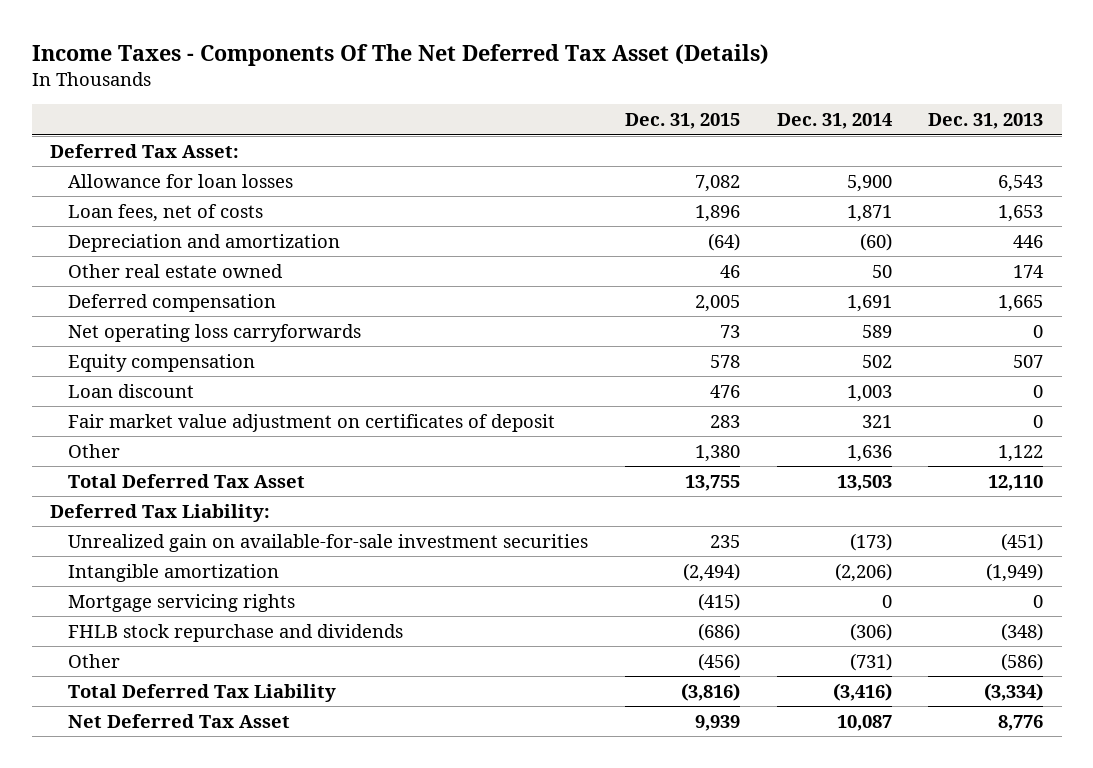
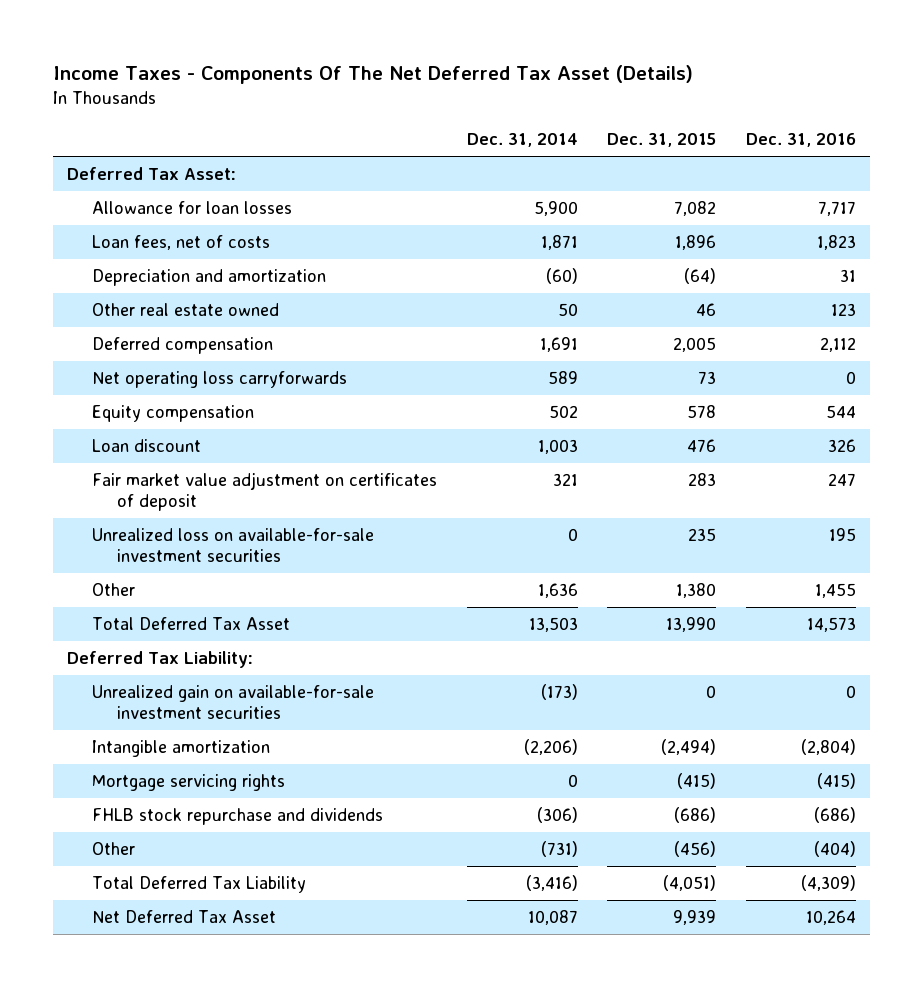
[928,113,1044,130] Dec. 31, 2013 -> none
none -> [745,133,856,148] Dec. 31, 2016
none -> [92,528,375,562] Unrealized loss on available-for-sale investment securities
[685,474,741,491] 13,755 -> [666,617,717,633] 13,990
[710,534,741,548] 235 -> [706,685,717,699] 0
[681,682,741,701] (3,816) -> [663,875,717,892] (4,051)

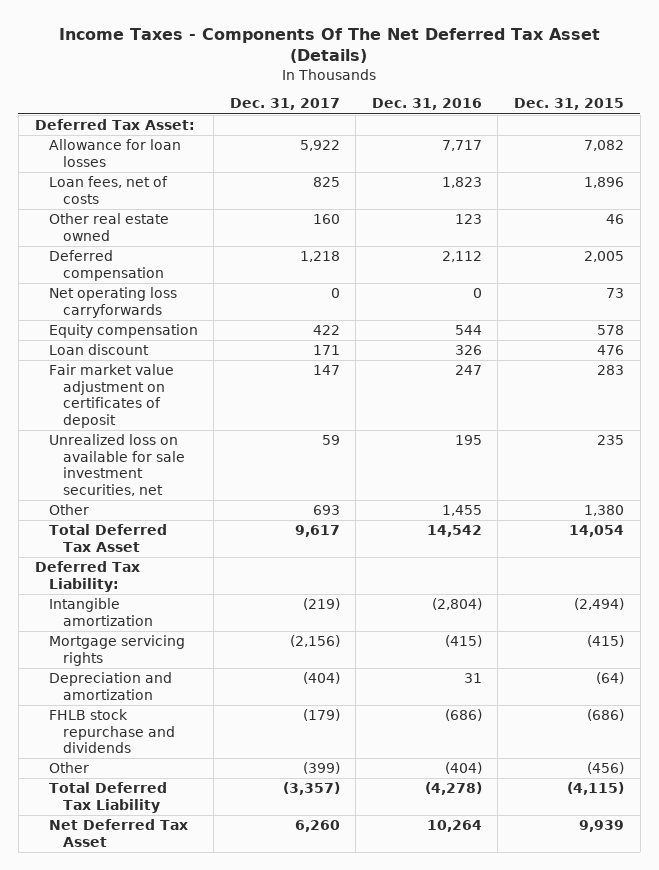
[466,133,578,148] Dec. 31, 2014 -> none
none -> [229,98,340,111] Dec. 31, 2017
[92,528,375,562] Unrealized loss on available-for-sale investment securities -> [48,434,186,496] Unrealized loss on available for sale investment securities, net
[666,617,717,633] 13,990 -> [569,525,625,538] 14,054
[806,617,856,633] 14,573 -> [426,525,482,538] 14,542
[92,685,375,719] Unrealized gain on available-for-sale investment securities -> none
[92,269,327,287] Depreciation and amortization -> [48,672,172,700] Depreciation and amortization
[663,875,717,892] (4,051) -> [567,782,625,796] (4,115)
[800,875,856,892] (4,309) -> [424,782,482,796] (4,278)

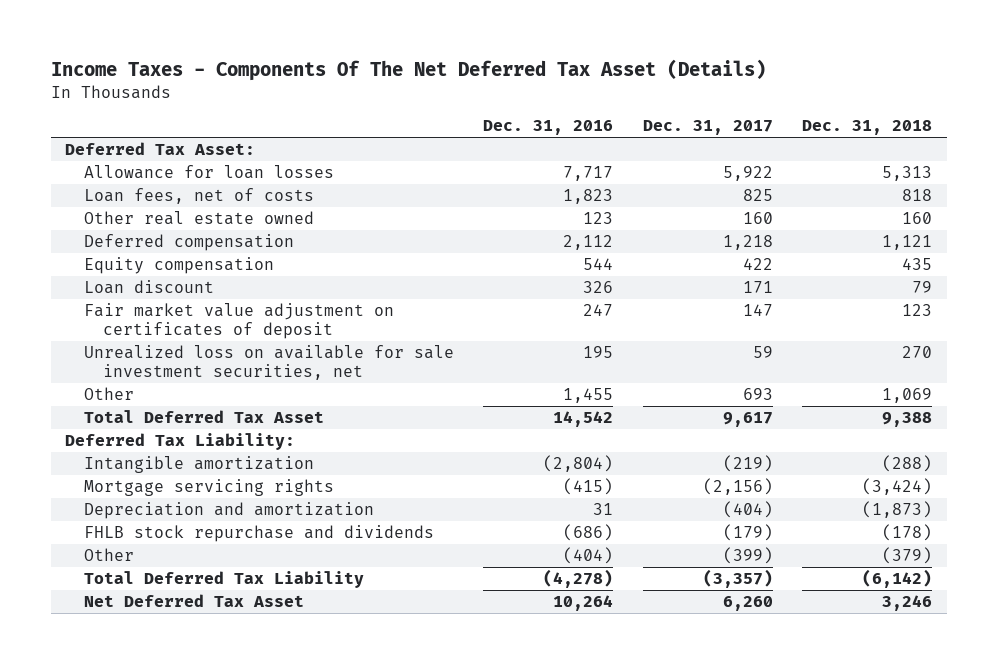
[514,98,625,111] Dec. 31, 2015 -> none
none -> [802,120,933,136] Dec. 31, 2018
[48,287,177,318] Net operating loss carryforwards -> none

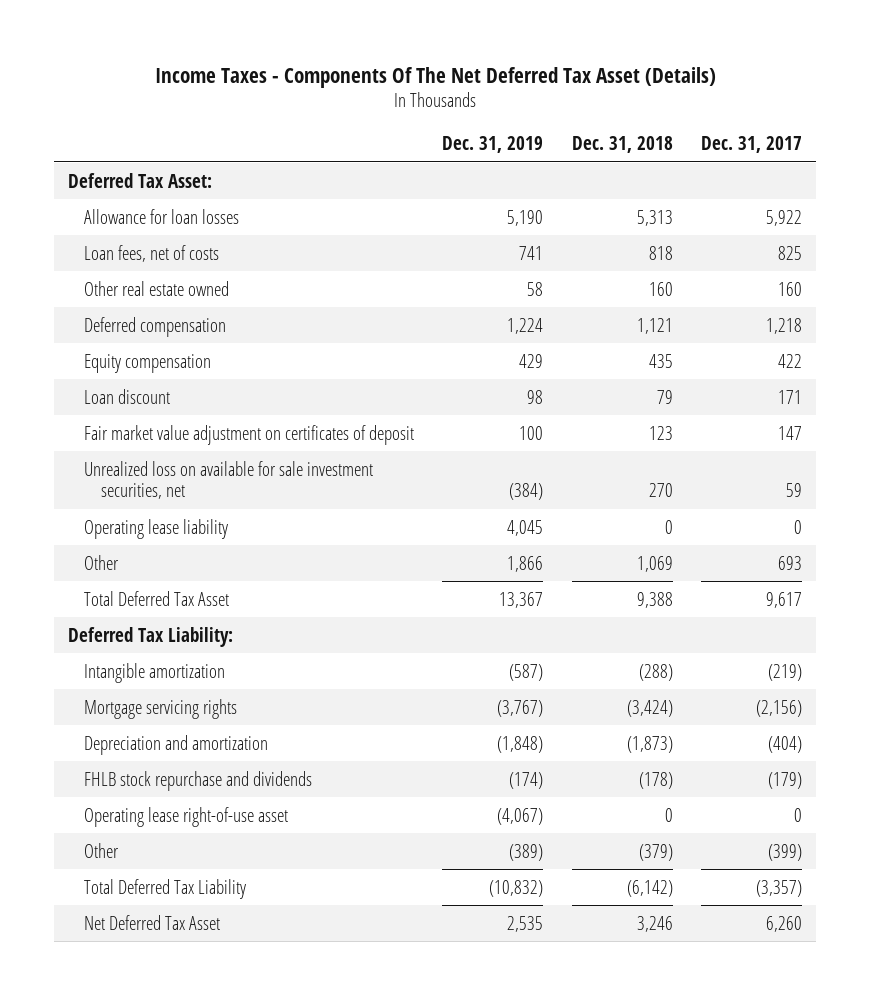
[483,120,614,136] Dec. 31, 2016 -> none
none -> [442,136,544,154] Dec. 31, 2019
none -> [84,518,229,539] Operating lease liability
none -> [84,806,289,827] Operating lease right-of-use asset

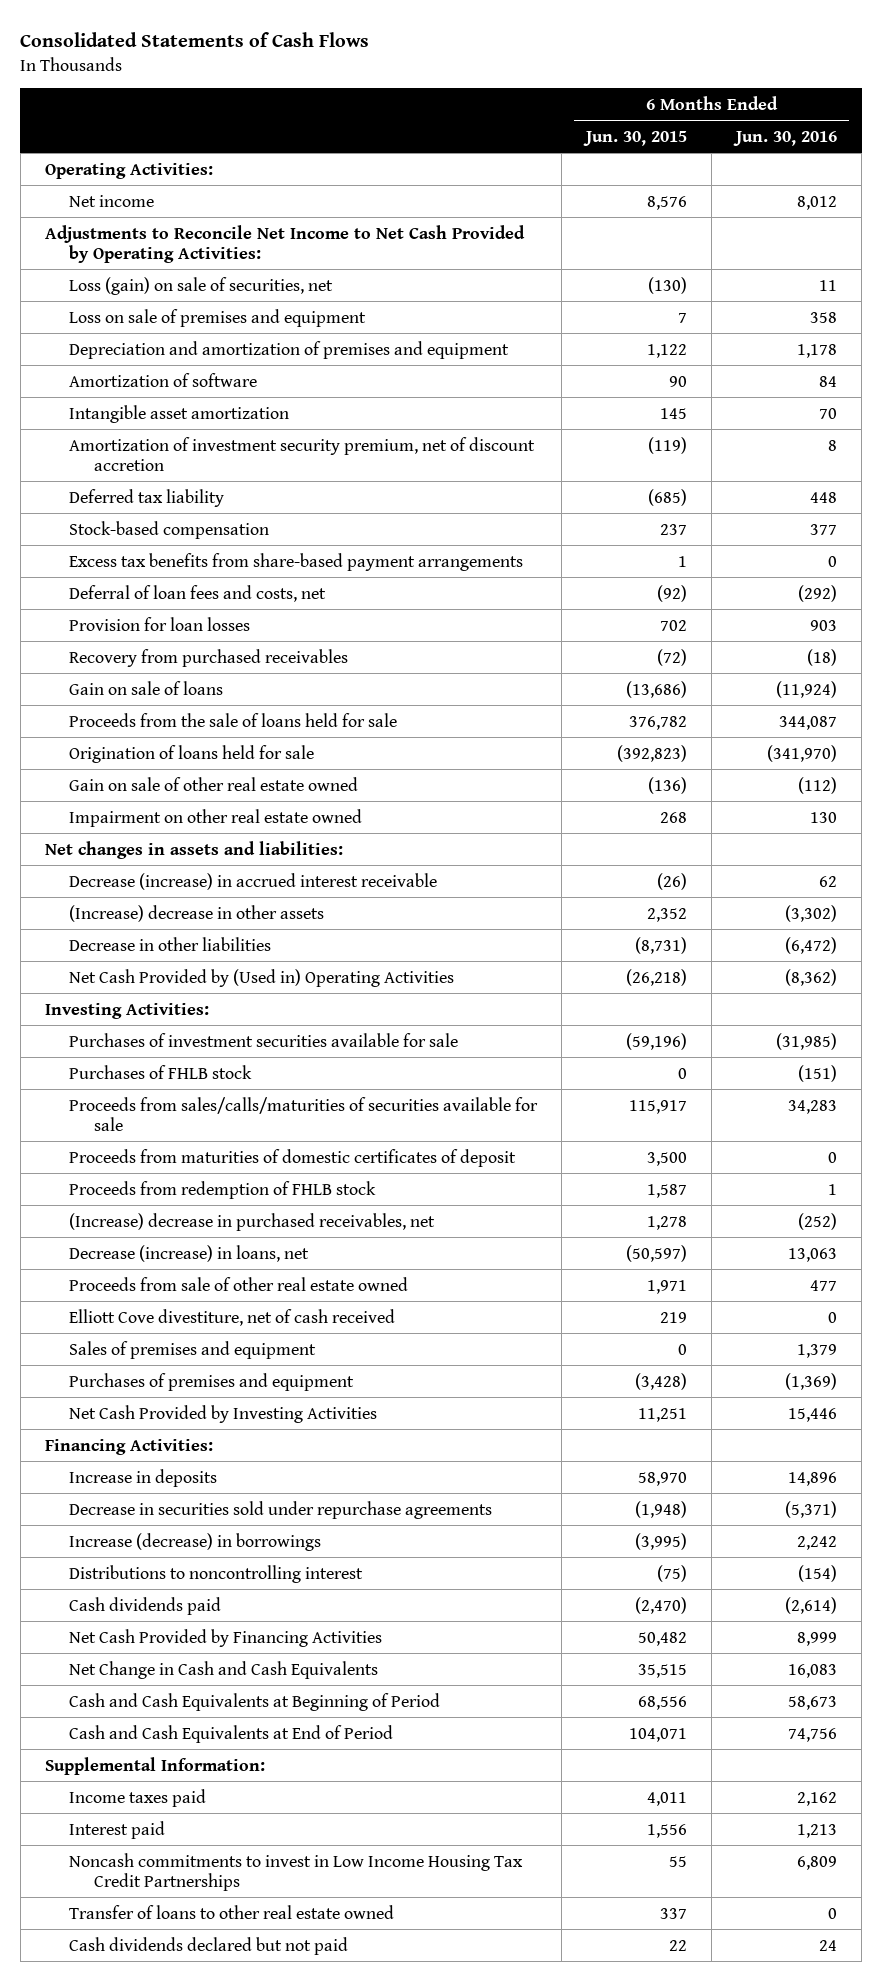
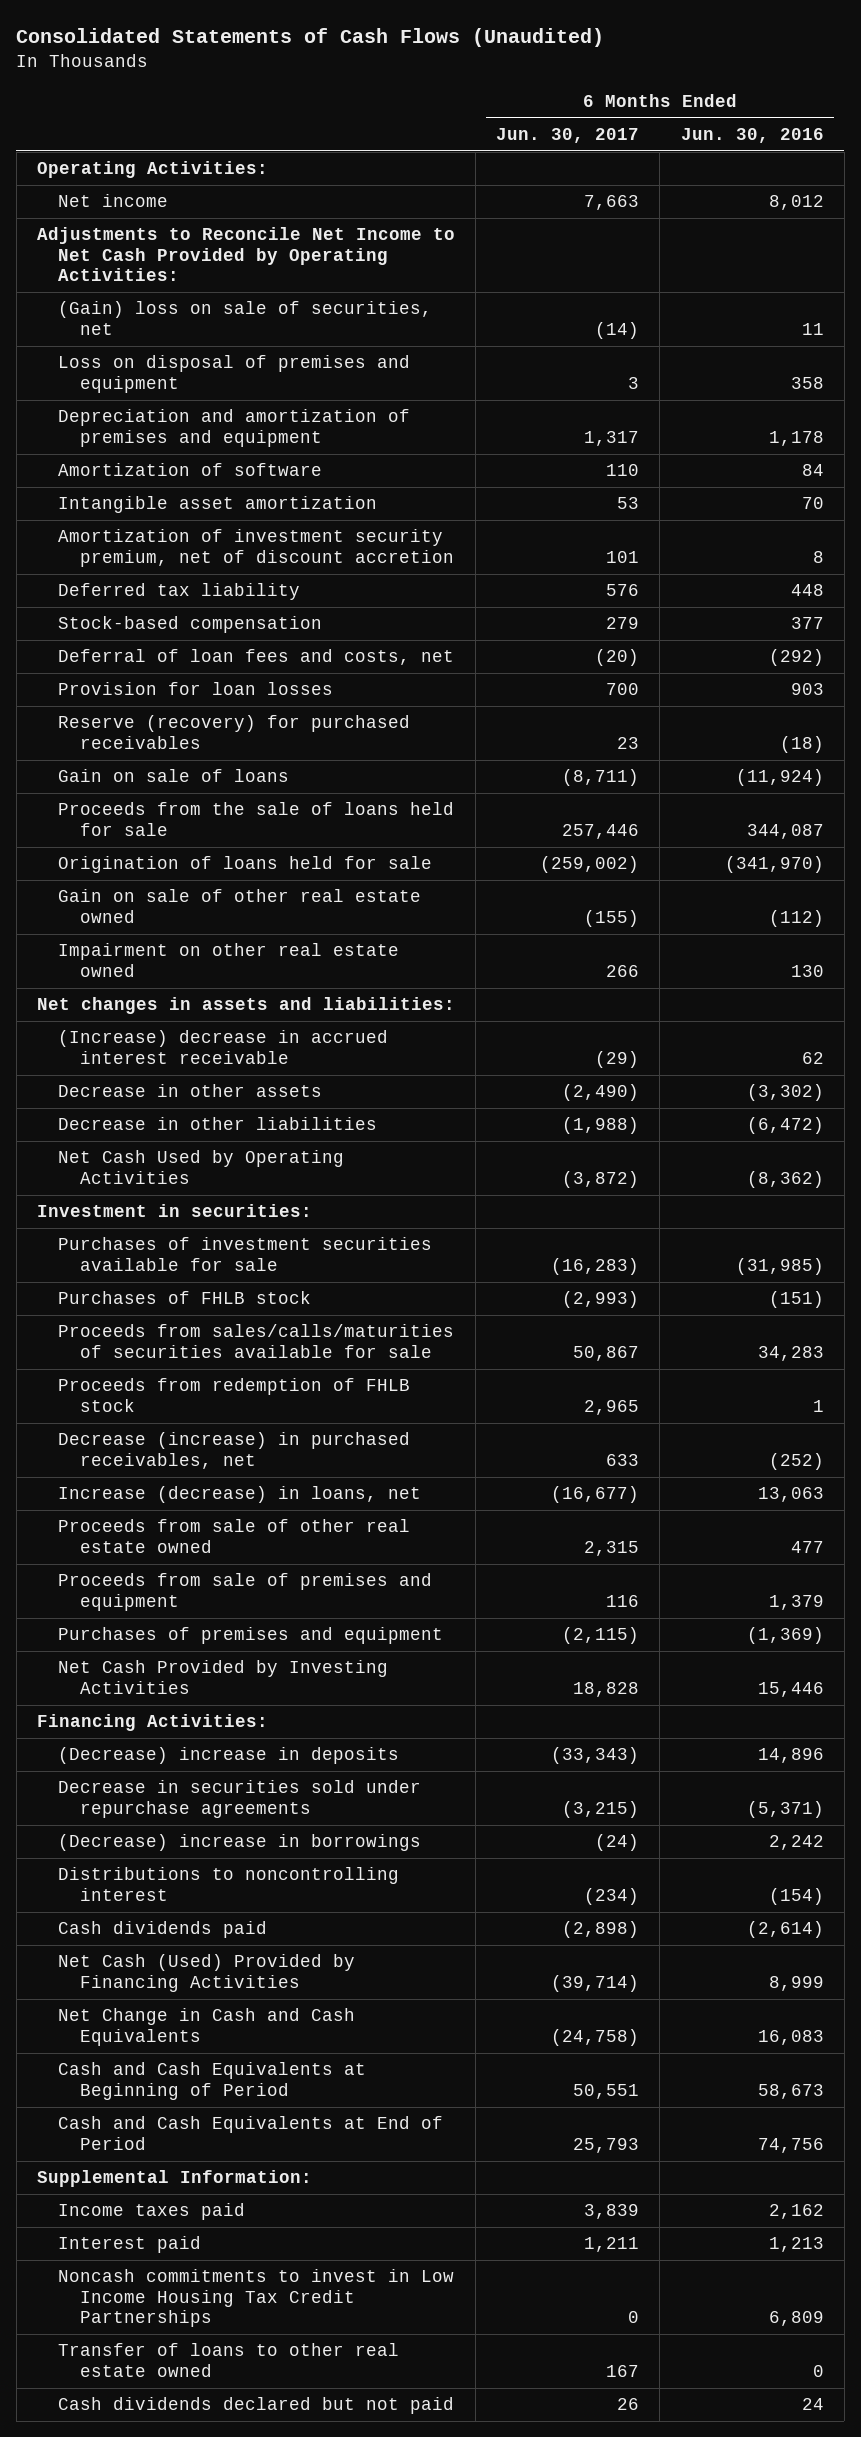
[20,32,370,48] Consolidated Statements of Cash Flows -> [16,28,605,48] Consolidated Statements of Cash Flows (Unaudited)
[583,130,688,146] Jun. 30, 2015 -> none
none -> [496,127,640,143] Jun. 30, 2017
[69,276,334,295] Loss (gain) on sale of securities, net -> [58,301,433,335] (Gain) loss on sale of securities, net
[69,308,367,327] Loss on sale of premises and equipment -> [58,355,411,393] Loss on disposal of premises and equipment
[69,552,524,571] Excess tax benefits from share-based payment arrangements -> none
[69,648,349,667] Recovery from purchased receivables -> [58,715,411,749] Reserve (recovery) for purchased receivables
[69,872,438,890] Decrease (increase) in accrued interest receivable -> [58,1030,389,1064] (Increase) decrease in accrued interest receivable
[69,904,325,922] (Increase) decrease in other assets -> [58,1084,323,1098] Decrease in other assets
[44,1002,209,1019] Investing Activities: -> none
[69,968,455,987] Net Cash Provided by (Used in) Operating Activities -> [58,1150,345,1184] Net Cash Used by Operating Activities
none -> [36,1204,312,1218] Investment in securities:
[69,1148,517,1167] Proceeds from maturities of domestic certificates of deposit -> none
[69,1212,436,1231] (Increase) decrease in purchased receivables, net -> [58,1432,411,1469] Decrease (increase) in purchased receivables, net
[69,1244,310,1262] Decrease (increase) in loans, net -> [58,1486,422,1504] Increase (decrease) in loans, net
[69,1308,396,1326] Elliott Cove divestiture, net of cash received -> none
[69,1340,317,1359] Sales of premises and equipment -> [58,1573,433,1611] Proceeds from sale of premises and equipment
[69,1468,218,1487] Increase in deposits -> [58,1747,400,1765] (Decrease) increase in deposits
[69,1532,322,1551] Increase (decrease) in borrowings -> [58,1834,422,1852] (Decrease) increase in borrowings
[69,1628,383,1647] Net Cash Provided by Financing Activities -> [58,1954,356,1992] Net Cash (Used) Provided by Financing Activities

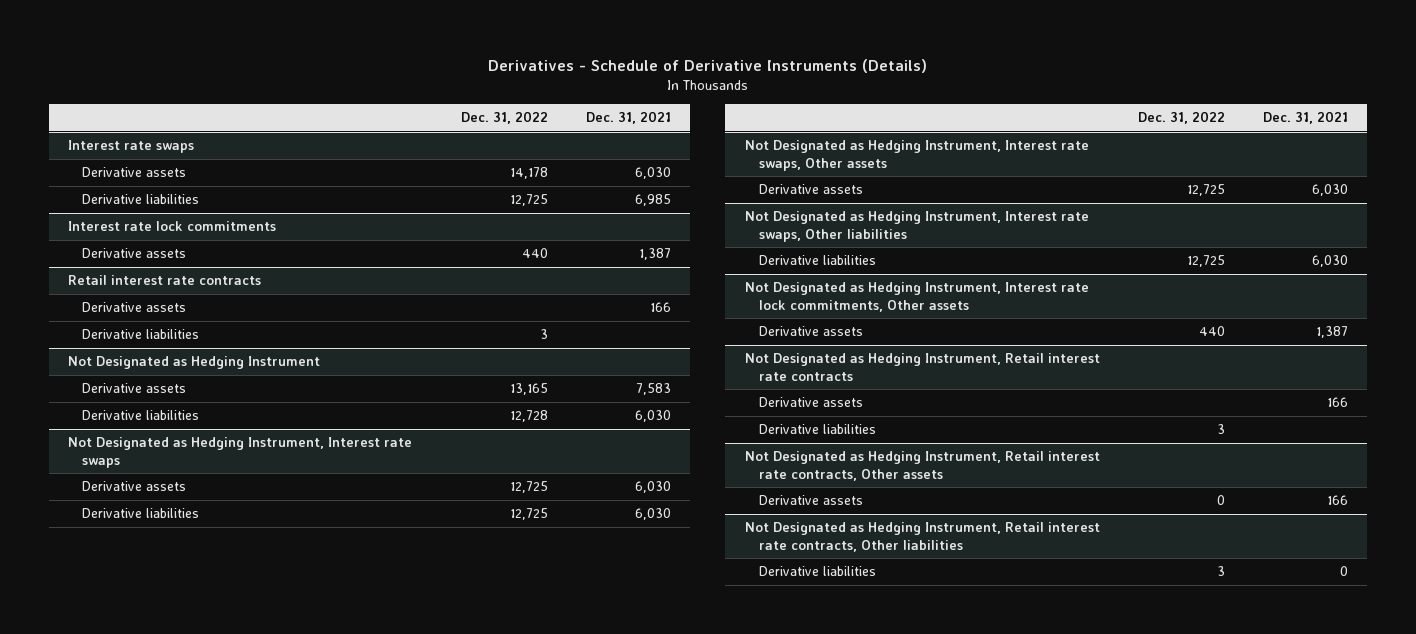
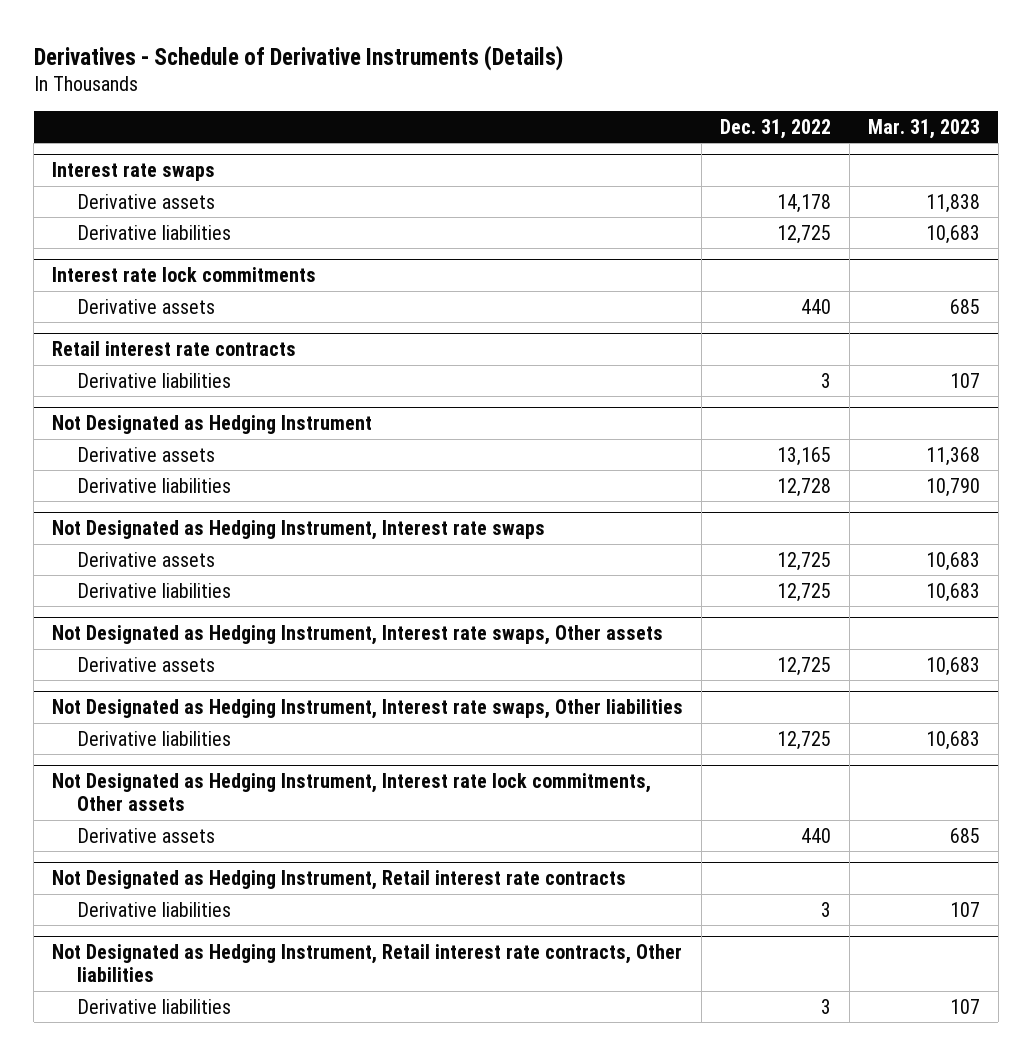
[586,111,672,125] Dec. 31, 2021 -> none
none -> [867,118,980,139] Mar. 31, 2023
[82,302,187,313] Derivative assets -> none
[758,397,863,408] Derivative assets -> none
[744,451,1100,481] Not Designated as Hedging Instrument, Retail interest rate contracts, Other assets -> none
[758,495,863,506] Derivative assets -> none

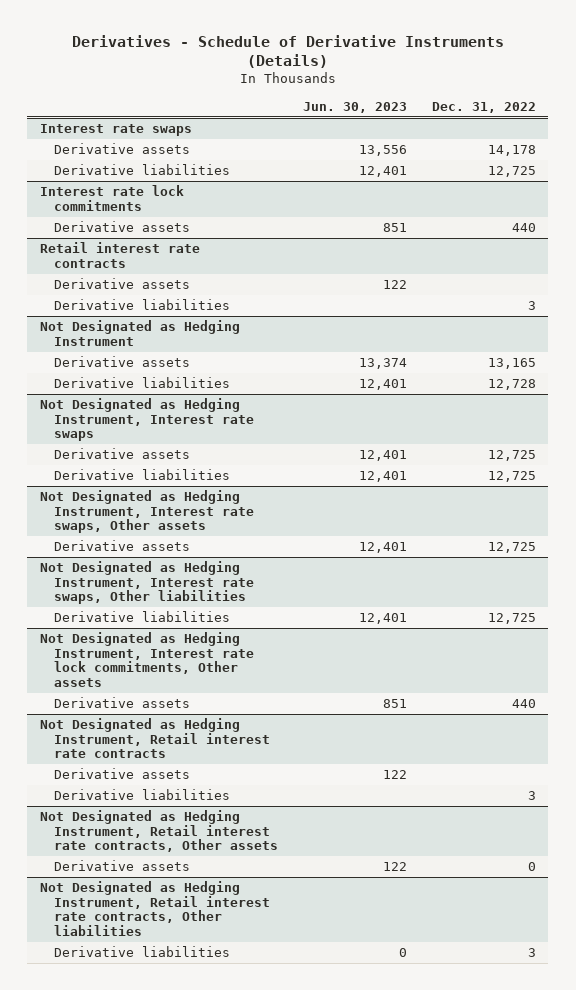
[867,118,980,139] Mar. 31, 2023 -> none
none -> [303,101,408,113] Jun. 30, 2023
none -> [54,278,191,290] Derivative assets
none -> [54,768,191,780] Derivative assets
none -> [39,810,279,853] Not Designated as Hedging Instrument, Retail interest rate contracts, Other assets
none -> [54,860,191,872] Derivative assets

